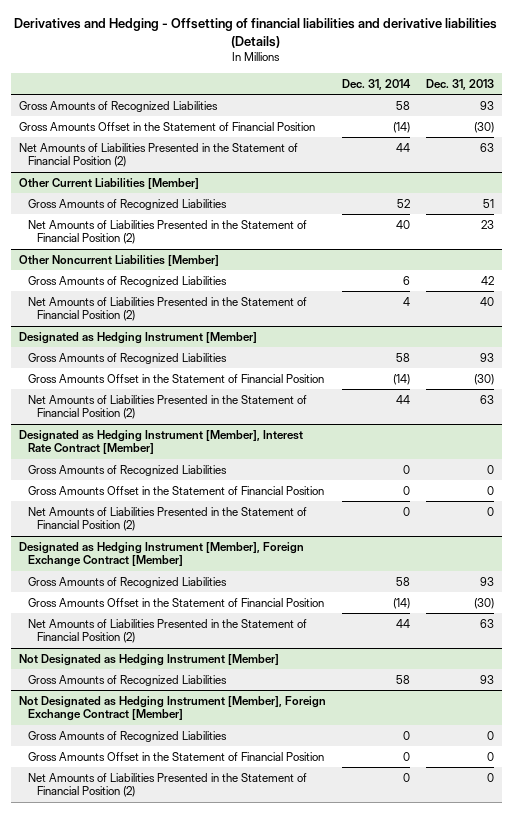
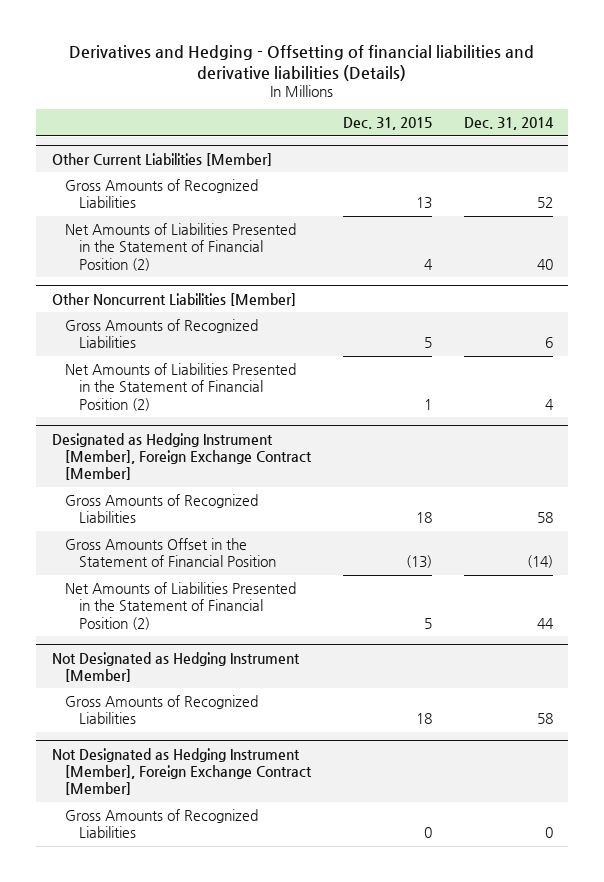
[425,78,494,90] Dec. 31, 2013 -> none
none -> [342,117,432,131] Dec. 31, 2015
[18,100,218,112] Gross Amounts of Recognized Liabilities -> none
[18,121,315,131] Gross Amounts Offset in the Statement of Financial Position -> none
[18,142,298,168] Net Amounts of Liabilities Presented in the Statement of Financial Position (2) -> none
[18,331,257,344] Designated as Hedging Instrument [Member] -> none
[27,352,227,364] Gross Amounts of Recognized Liabilities -> none
[27,373,324,383] Gross Amounts Offset in the Statement of Financial Position -> none
[27,394,307,420] Net Amounts of Liabilities Presented in the Statement of Financial Position (2) -> none
[18,429,303,455] Designated as Hedging Instrument [Member], Interest Rate Contract [Member] -> none
[27,464,227,476] Gross Amounts of Recognized Liabilities -> none
[27,485,324,495] Gross Amounts Offset in the Statement of Financial Position -> none
[27,506,307,532] Net Amounts of Liabilities Presented in the Statement of Financial Position (2) -> none
[27,751,324,761] Gross Amounts Offset in the Statement of Financial Position -> none
[27,772,307,798] Net Amounts of Liabilities Presented in the Statement of Financial Position (2) -> none

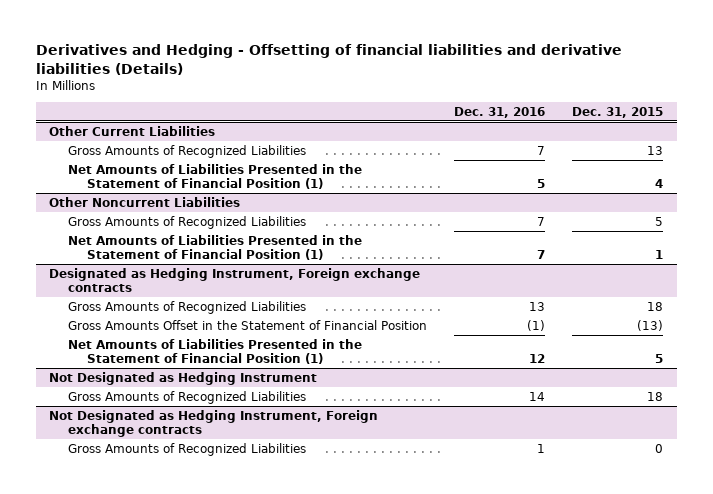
[463,117,554,131] Dec. 31, 2014 -> none
none -> [454,106,546,118] Dec. 31, 2016
[51,152,272,166] Other Current Liabilities [Member] -> [49,125,216,136] Other Current Liabilities
[65,222,297,271] Net Amounts of Liabilities Presented in the Statement of Financial Position (2) -> [68,163,363,190] Net Amounts of Liabilities Presented in the Statement of Financial Position (1)
[51,292,296,306] Other Noncurrent Liabilities [Member] -> [49,196,241,207] Other Noncurrent Liabilities
[65,362,297,411] Net Amounts of Liabilities Presented in the Statement of Financial Position (2) -> [68,234,363,261] Net Amounts of Liabilities Presented in the Statement of Financial Position (1)
[51,432,313,481] Designated as Hedging Instrument [Member], Foreign Exchange Contract [Member] -> [49,267,421,293] Designated as Hedging Instrument, Foreign exchange contracts
[65,581,297,630] Net Amounts of Liabilities Presented in the Statement of Financial Position (2) -> [68,338,363,365] Net Amounts of Liabilities Presented in the Statement of Financial Position (1)
[51,651,300,682] Not Designated as Hedging Instrument [Member] -> [49,371,318,385] Not Designated as Hedging Instrument
[51,747,313,796] Not Designated as Hedging Instrument [Member], Foreign Exchange Contract [Member] -> [49,409,379,438] Not Designated as Hedging Instrument, Foreign exchange contracts

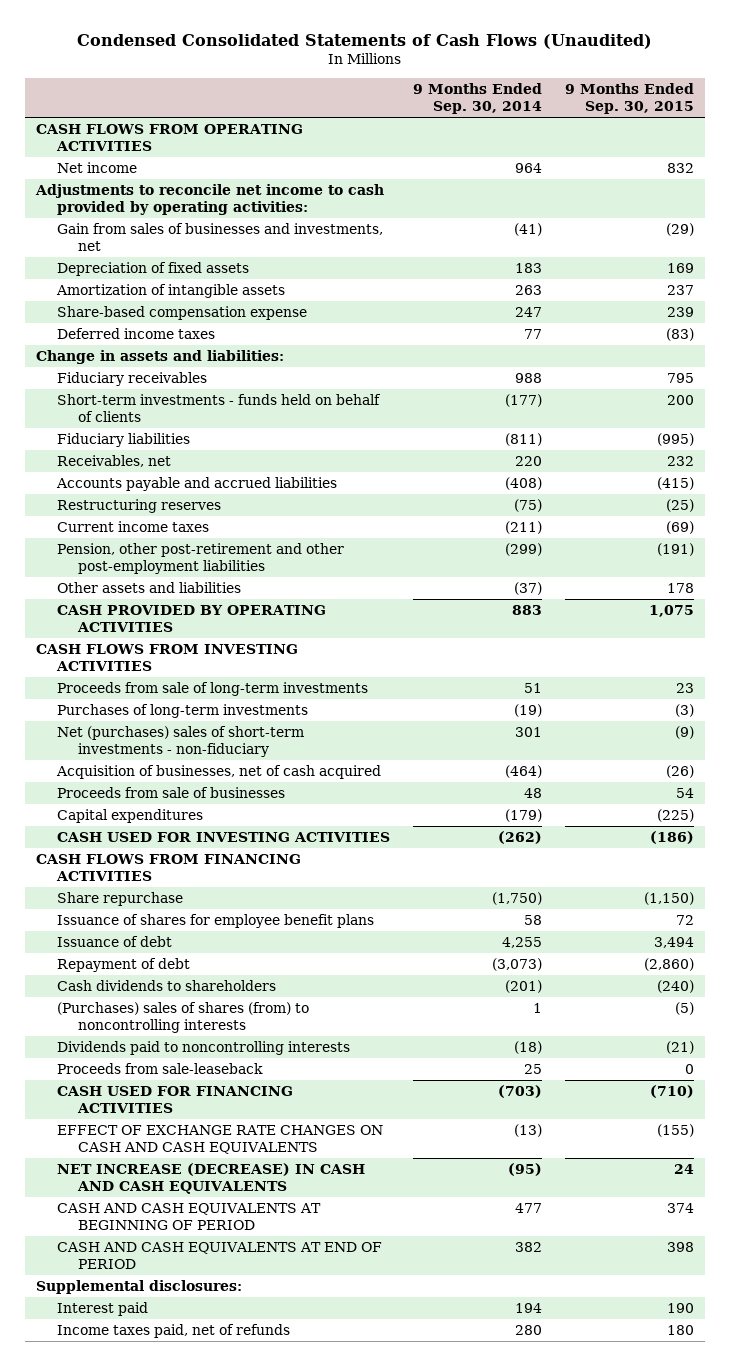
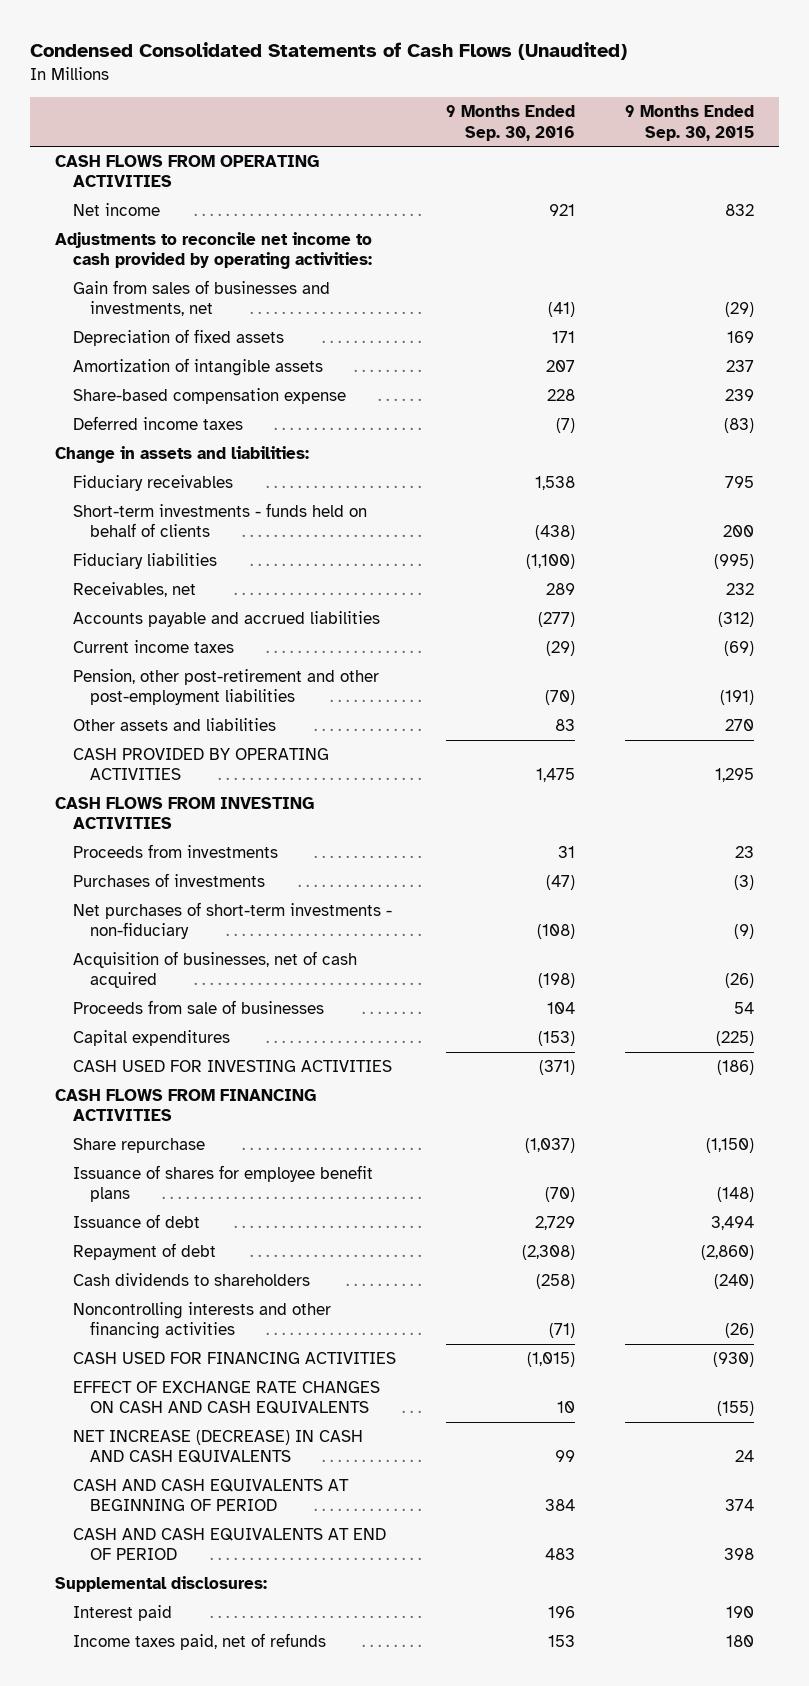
[413,82,543,115] 9 Months Ended Sep. 30, 2014 -> none
none -> [445,105,575,141] 9 Months Ended Sep. 30, 2016
[57,498,222,513] Restructuring reserves -> none
[656,476,694,490] (415) -> [717,612,754,628] (312)
[666,582,694,593] 178 -> [724,719,754,732] 270
[648,604,694,617] 1,075 -> [714,768,754,783] 1,295
[57,681,369,696] Proceeds from sale of long-term investments -> [72,844,278,859] Proceeds from investments
[57,703,309,718] Purchases of long-term investments -> [72,873,265,888] Purchases of investments
[57,725,305,758] Net (purchases) sales of short-term investments - non-fiduciary -> [72,902,392,940] Net purchases of short-term investments - non-fiduciary
[675,914,694,925] 72 -> [716,1187,754,1203] (148)
[57,1001,310,1034] (Purchases) sales of shares (from) to noncontrolling interests -> none
[57,1040,351,1055] Dividends paid to noncontrolling interests -> none
[57,1062,264,1074] Proceeds from sale-leaseback -> none
none -> [72,1302,331,1340] Noncontrolling interests and other financing activities
[649,1084,694,1098] (710) -> [712,1352,754,1368] (930)

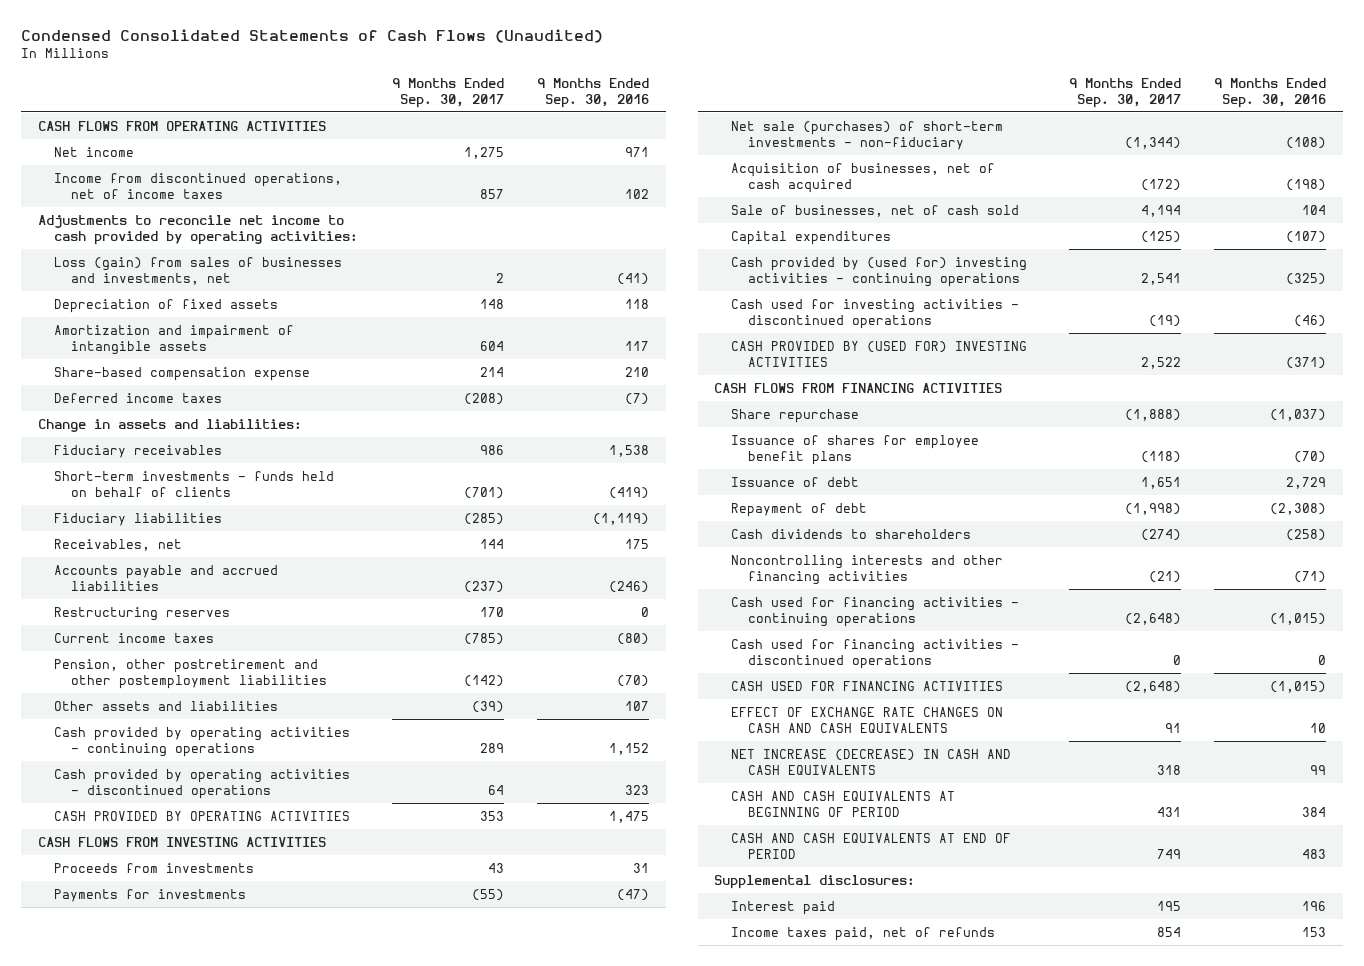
[624,105,754,141] 9 Months Ended Sep. 30, 2015 -> none
none -> [391,77,504,108] 9 Months Ended Sep. 30, 2017
[548,204,575,217] 921 -> [625,146,650,157] 971
none -> [54,172,343,199] Income from discontinued operations, net of income taxes
[72,280,330,317] Gain from sales of businesses and investments, net -> [54,256,343,285] Loss (gain) from sales of businesses and investments, net
[551,331,575,344] 171 -> [625,298,650,309] 118
[72,358,323,377] Amortization of intangible assets -> [54,324,295,355] Amortization and impairment of intangible assets
[545,360,575,373] 207 -> [625,340,650,351] 117
[546,389,575,402] 228 -> [625,366,650,377] 210
[534,525,575,541] (438) -> [609,486,650,499] (419)
[525,554,575,570] (1,100) -> [593,512,650,525] (1,119)
[545,583,575,596] 289 -> [625,538,650,549] 175
[537,612,575,628] (277) -> [609,580,650,593] (246)
none -> [54,606,231,621] Restructuring reserves
[545,641,575,657] (29) -> [617,632,650,645] (80)
[72,669,379,706] Pension, other post-retirement and other post-employment liabilities -> [54,658,328,689] Pension, other postretirement and other postemployment liabilities
[554,719,575,732] 83 -> [625,700,650,711] 107
none -> [54,726,351,757] Cash provided by operating activities - continuing operations
none -> [54,768,351,799] Cash provided by operating activities - discontinued operations
[72,873,265,888] Purchases of investments -> [54,888,247,902] Payments for investments
[72,902,392,940] Net purchases of short-term investments - non-fiduciary -> [731,120,1004,150] Net sale (purchases) of short-term investments - non-fiduciary
[72,1000,324,1015] Proceeds from sale of businesses -> [731,204,1020,217] Sale of businesses, net of cash sold
[537,1031,575,1047] (153) -> [1286,230,1327,243] (107)
none -> [731,256,1028,287] Cash provided by (used for) investing activities - continuing operations
none -> [731,298,1020,329] Cash used for investing activities - discontinued operations
[72,1060,392,1073] CASH USED FOR INVESTING ACTIVITIES -> [731,340,1028,367] CASH PROVIDED BY (USED FOR) INVESTING ACTIVITIES
none -> [731,596,1020,627] Cash used for financing activities - continuing operations
none -> [731,638,1020,669] Cash used for financing activities - discontinued operations

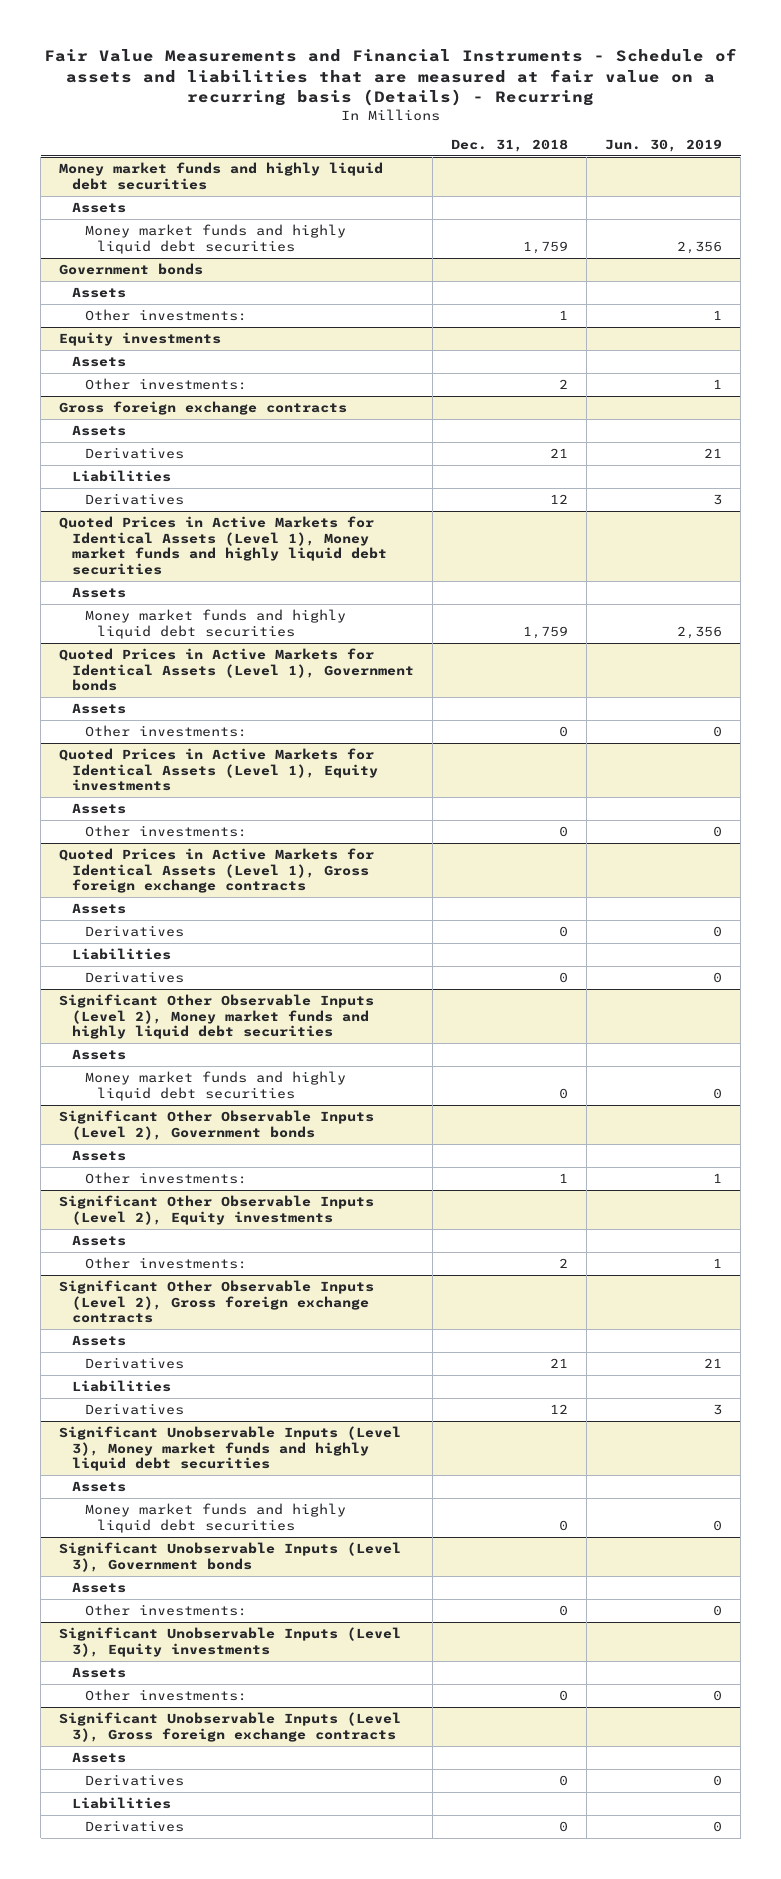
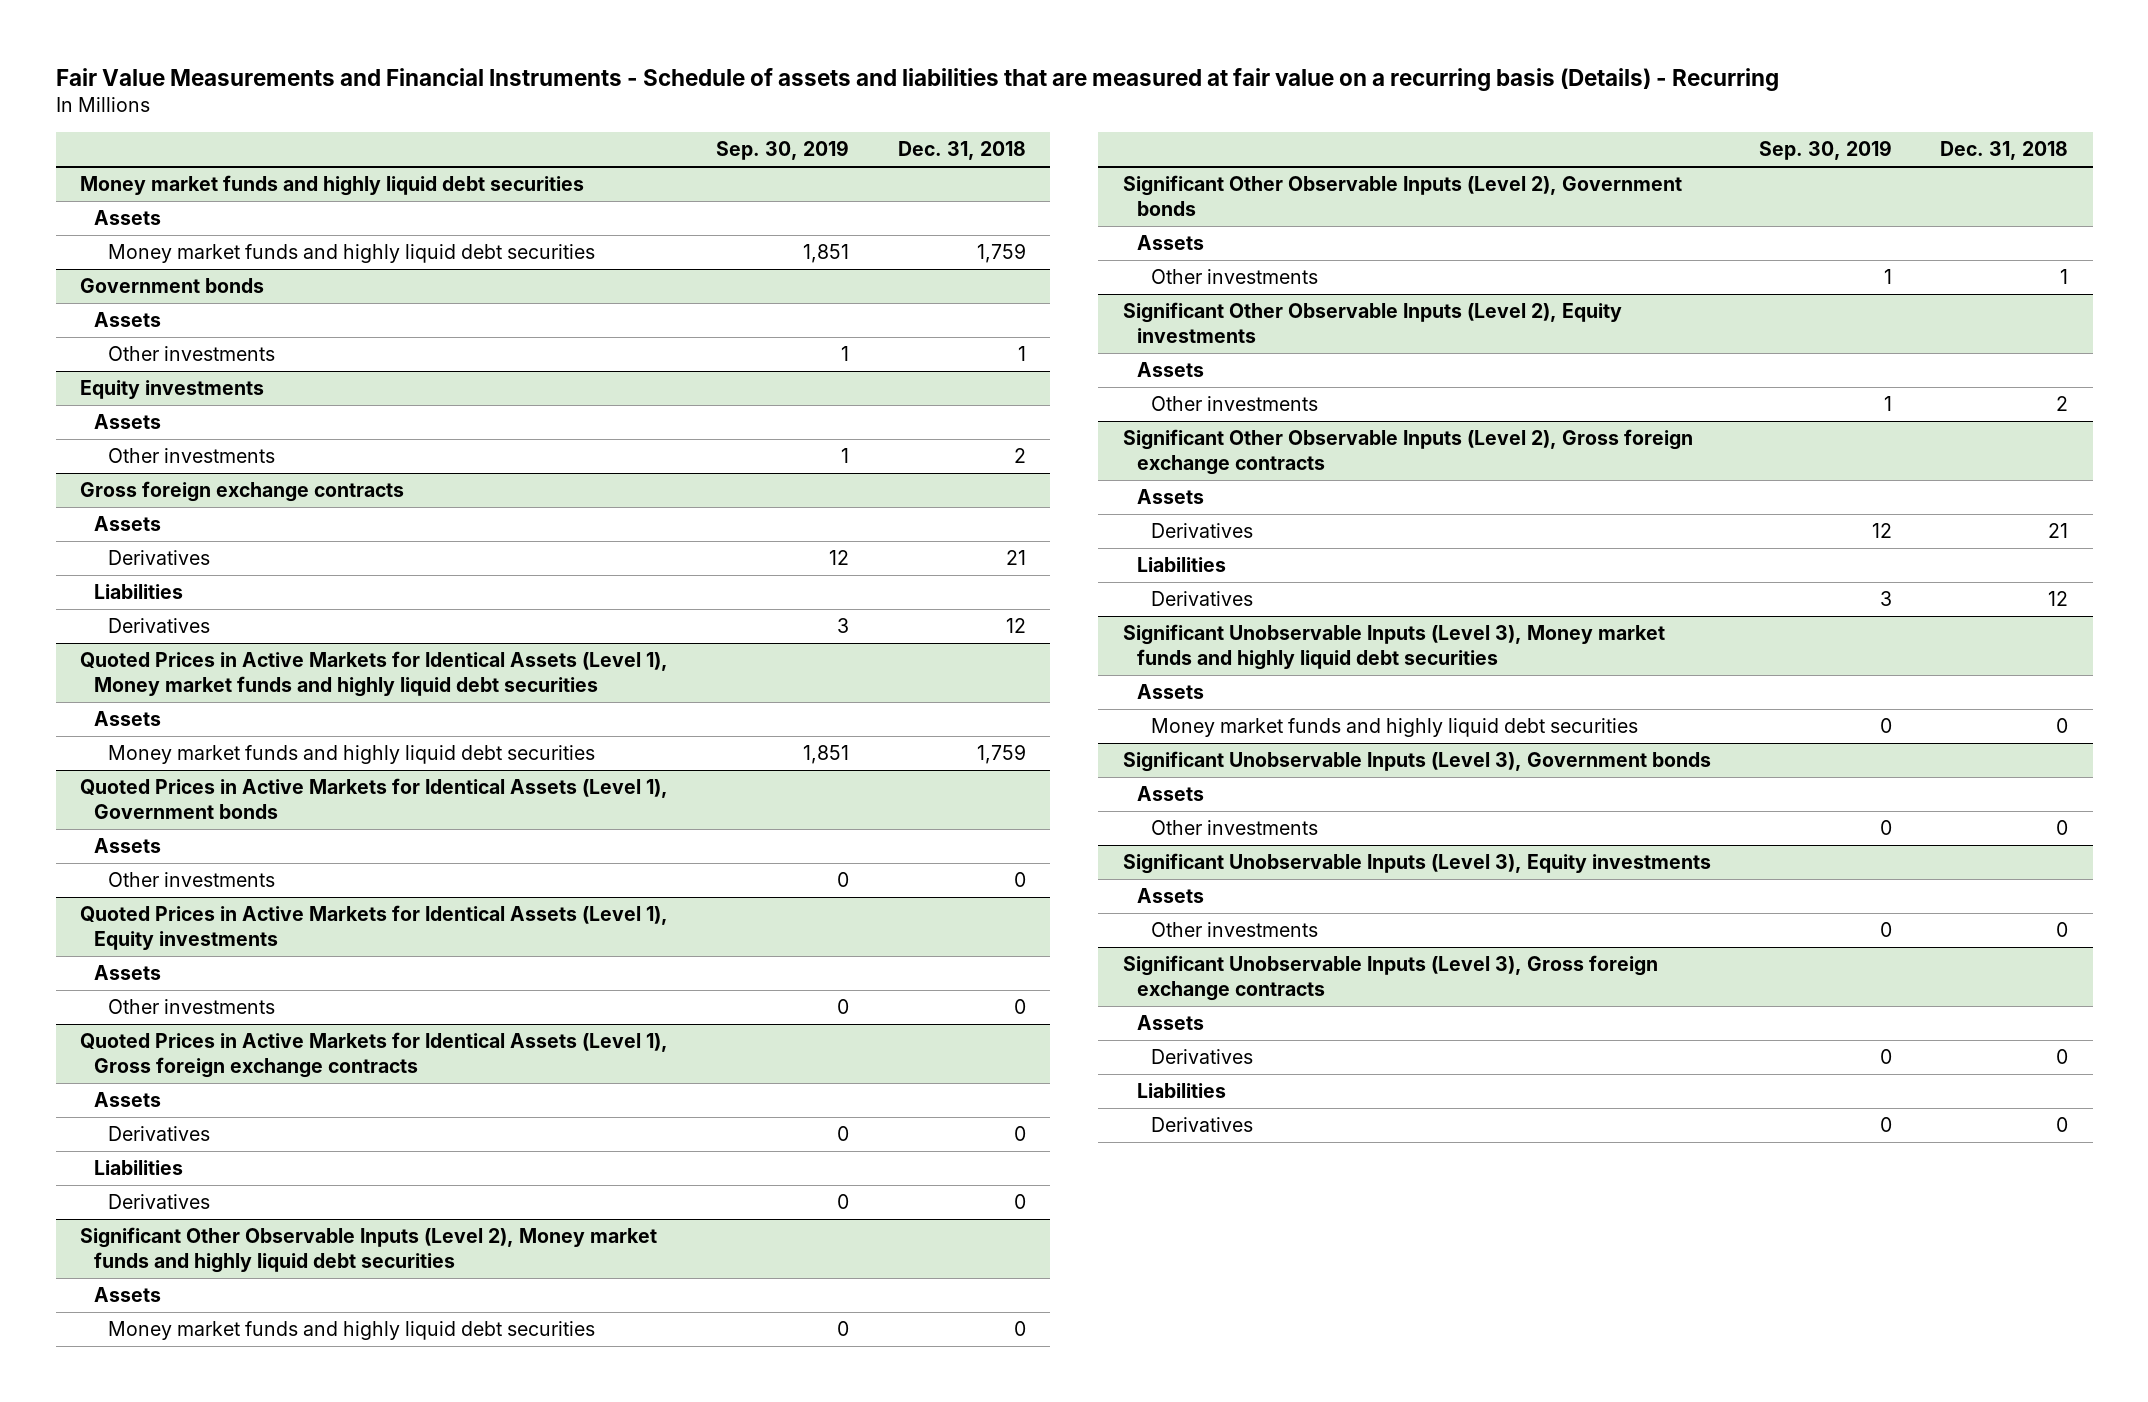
[605,138,723,152] Jun. 30, 2019 -> none
none -> [716,139,850,160] Sep. 30, 2019
[84,309,247,322] Other investments: -> [108,346,276,362] Other investments
[84,378,247,391] Other investments: -> [108,448,276,464] Other investments
[84,725,247,738] Other investments: -> [108,872,276,888] Other investments
[84,825,247,838] Other investments: -> [108,999,276,1015] Other investments
[84,1172,247,1185] Other investments: -> [1150,269,1318,285] Other investments
[84,1257,247,1270] Other investments: -> [1150,396,1318,412] Other investments
[84,1604,247,1617] Other investments: -> [1150,820,1318,836] Other investments
[84,1689,247,1702] Other investments: -> [1150,922,1318,938] Other investments

